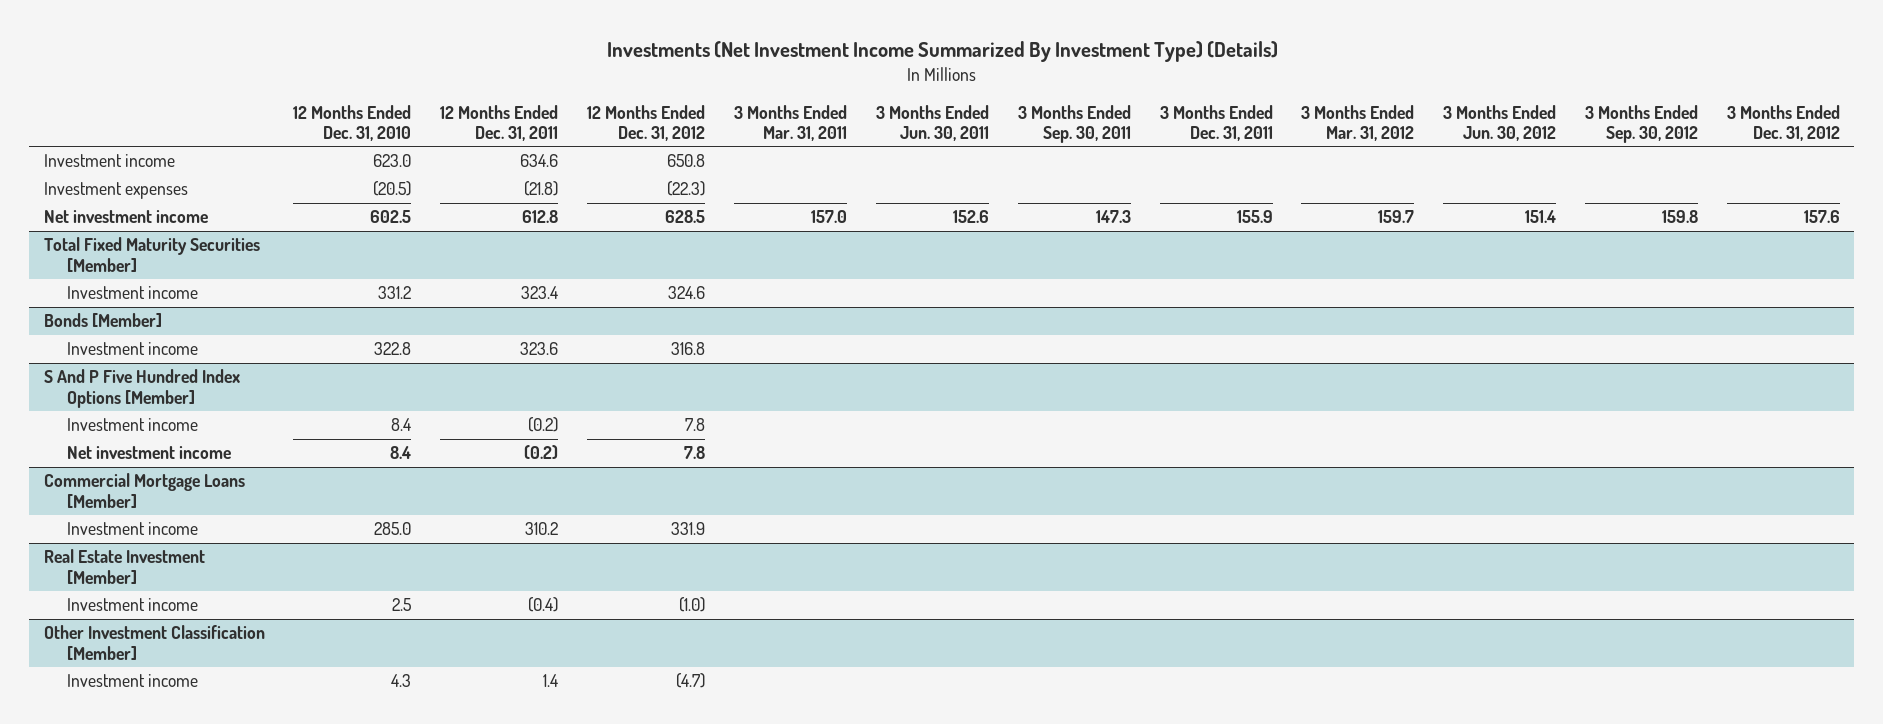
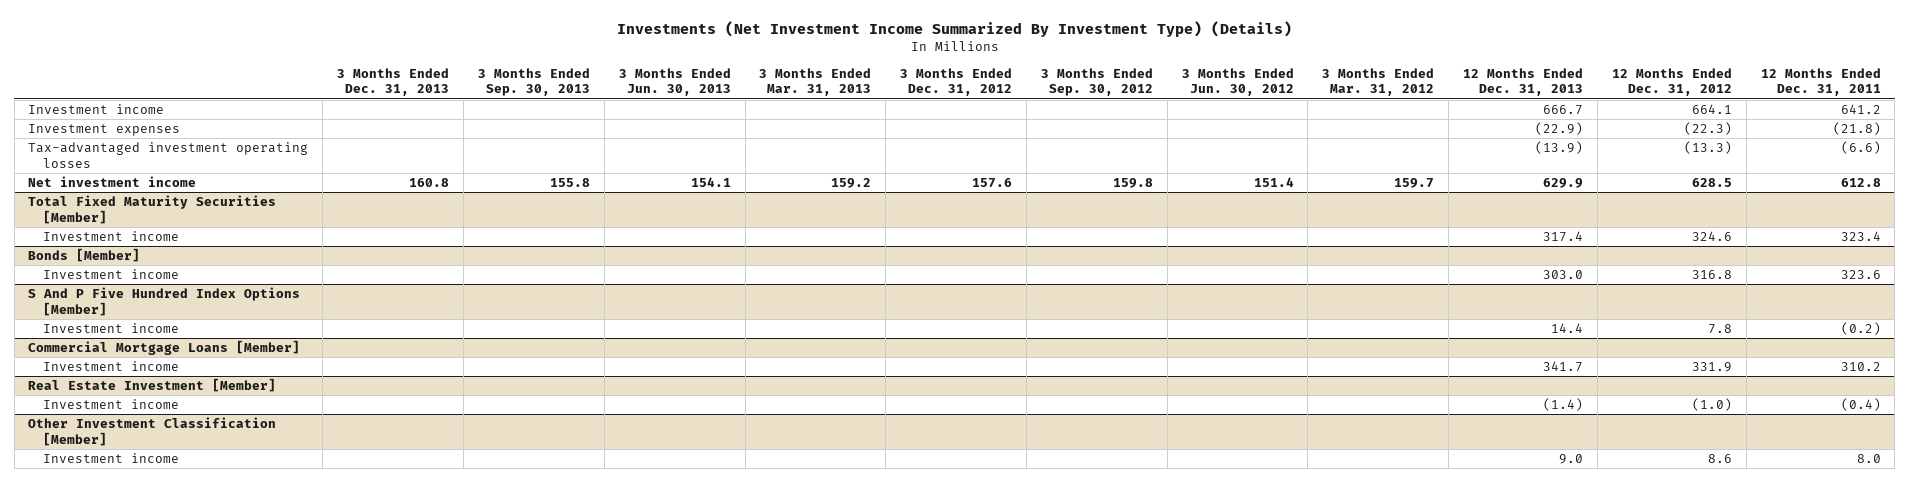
[293,104,412,142] 12 Months Ended Dec. 31, 2010 -> none
[733,104,847,142] 3 Months Ended Mar. 31, 2011 -> none
[875,104,989,142] 3 Months Ended Jun. 30, 2011 -> none
[1017,104,1131,144] 3 Months Ended Sep. 30, 2011 -> none
[1159,104,1273,142] 3 Months Ended Dec. 31, 2011 -> none
none -> [337,67,450,97] 3 Months Ended Dec. 31, 2013
none -> [477,67,590,97] 3 Months Ended Sep. 30, 2013
none -> [618,67,731,97] 3 Months Ended Jun. 30, 2013
none -> [759,67,872,97] 3 Months Ended Mar. 31, 2013
none -> [1463,67,1584,97] 12 Months Ended Dec. 31, 2013
[520,154,559,168] 634.6 -> [1840,104,1881,115] 641.2
[667,154,706,168] 650.8 -> [1691,104,1732,115] 664.1
none -> [28,142,309,169] Tax-advantaged investment operating losses
[67,446,232,460] Net investment income -> none
[543,674,559,688] 1.4 -> [1856,454,1881,464] 8.0
[676,673,706,689] (4.7) -> [1707,454,1732,464] 8.6

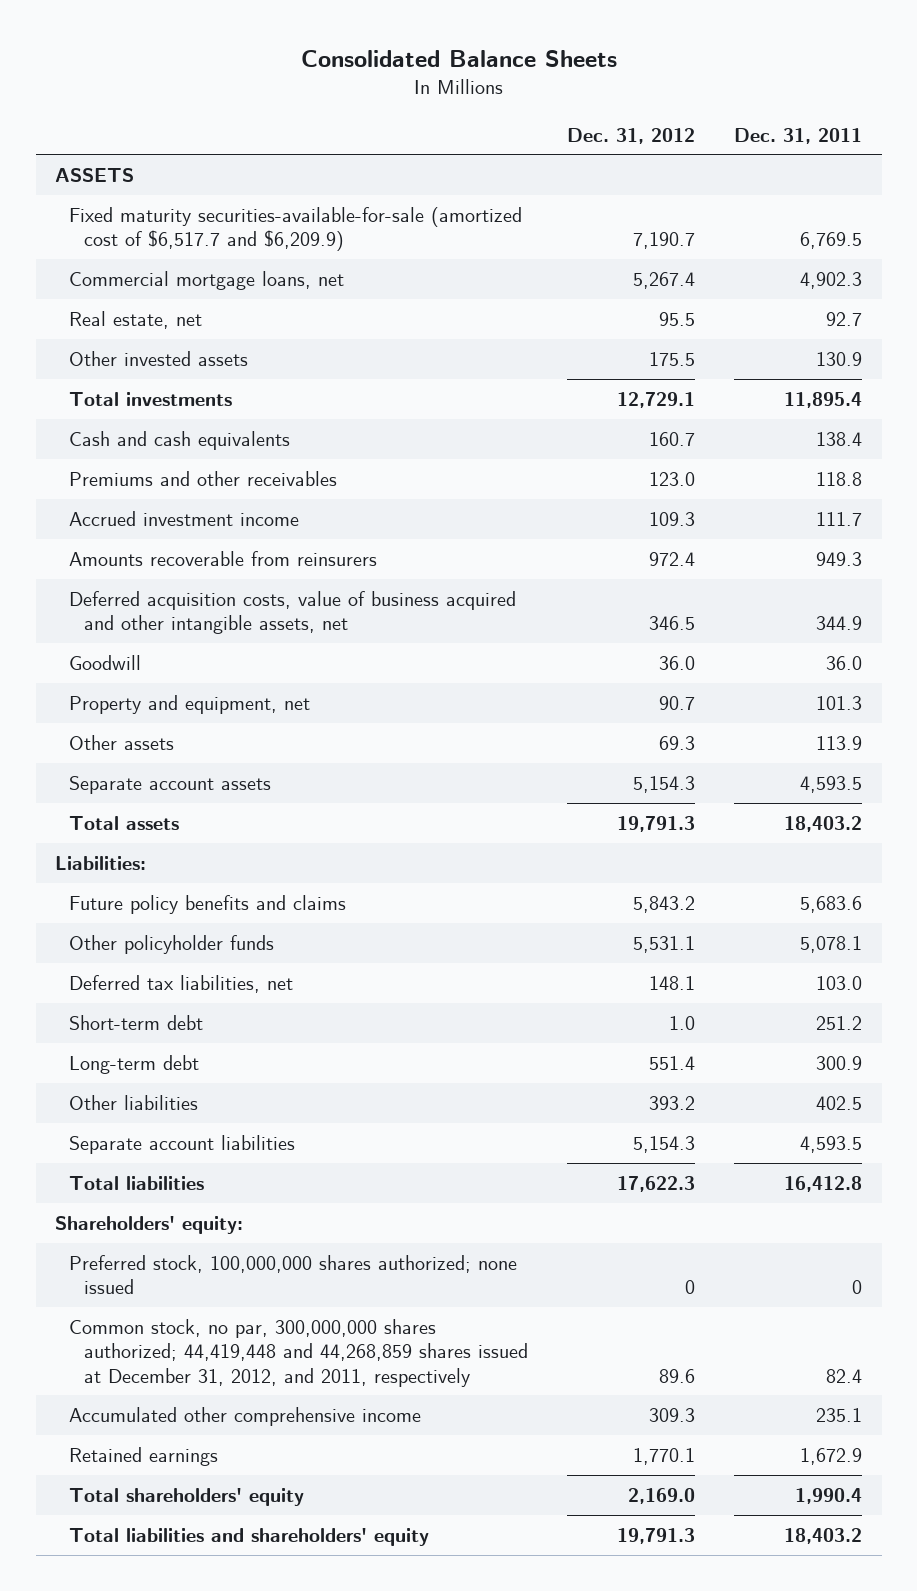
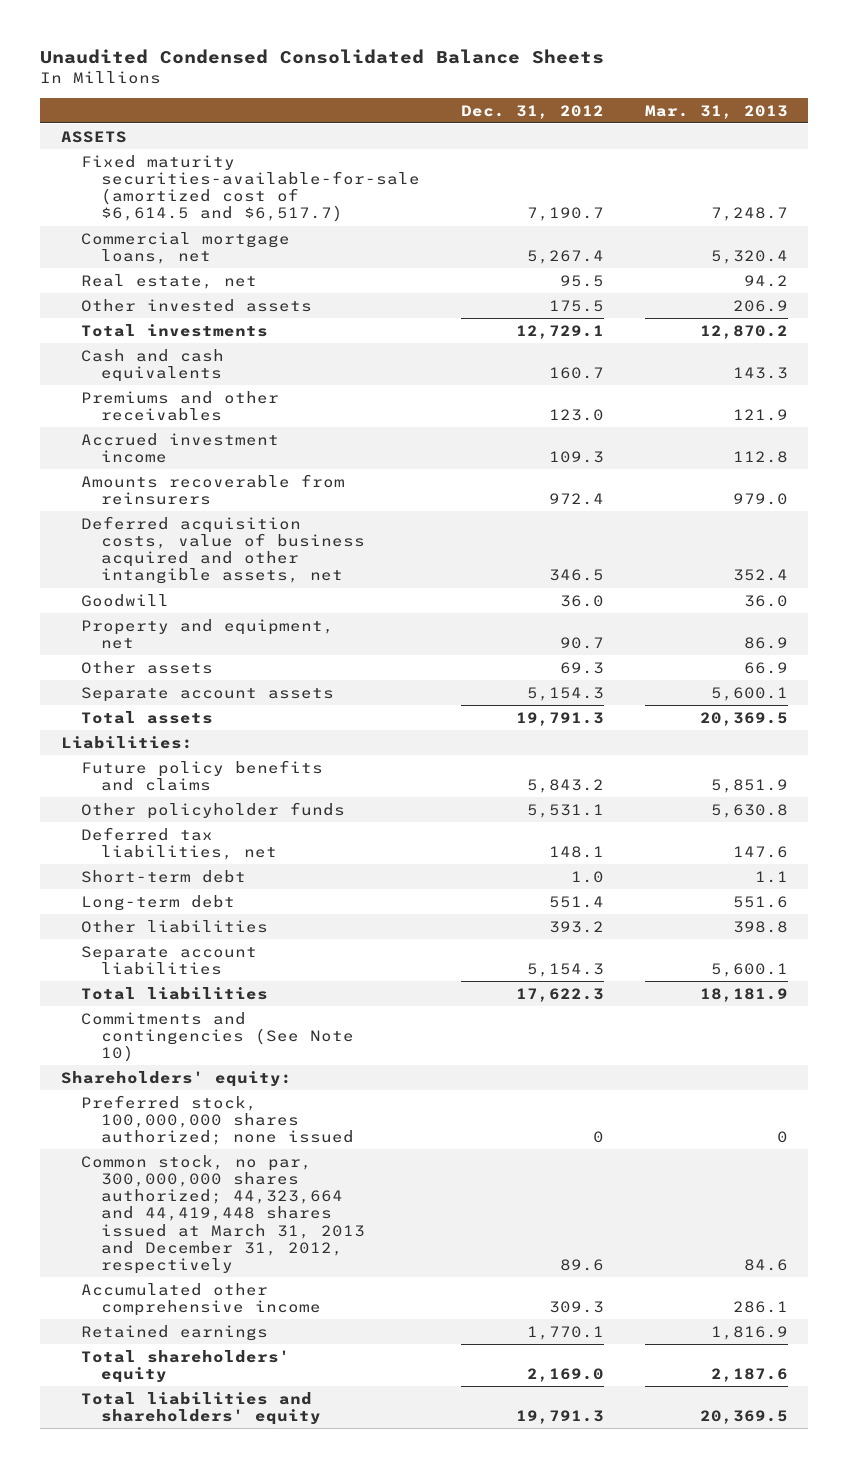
[300,50,617,68] Consolidated Balance Sheets -> [40,49,605,65] Unaudited Condensed Consolidated Balance Sheets
[734,127,863,144] Dec. 31, 2011 -> none
none -> [644,104,788,119] Mar. 31, 2013
[69,206,523,252] Fixed maturity securities-available-for-sale (amortized cost of $6,517.7 and $6,209.9) -> [80,154,420,223] Fixed maturity securities-available-for-sale (amortized cost of $6,614.5 and $6,517.7)
none -> [80,1011,354,1063] Commitments and contingencies (See Note 10)
[69,1318,528,1387] Common stock, no par, 300,000,000 shares authorized; 44,419,448 and 44,268,859 shares issued at December 31, 2012, and 2011, respectively -> [80,1154,365,1275] Common stock, no par, 300,000,000 shares authorized; 44,323,664 and 44,419,448 shares issued at March 31, 2013 and December 31, 2012, respectively

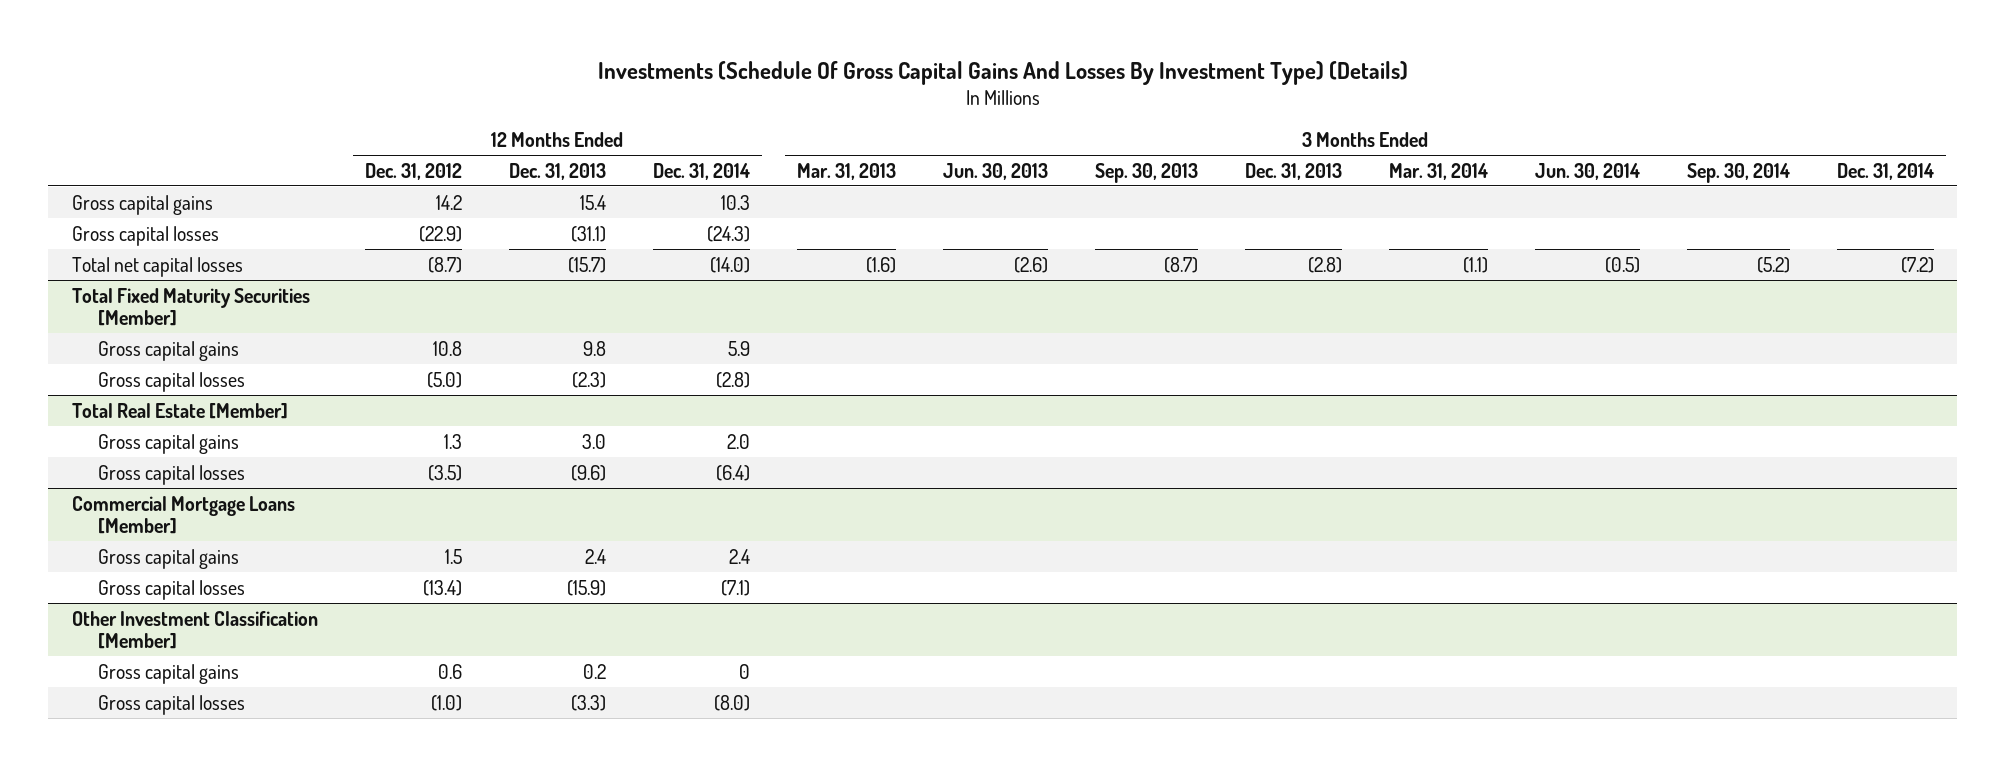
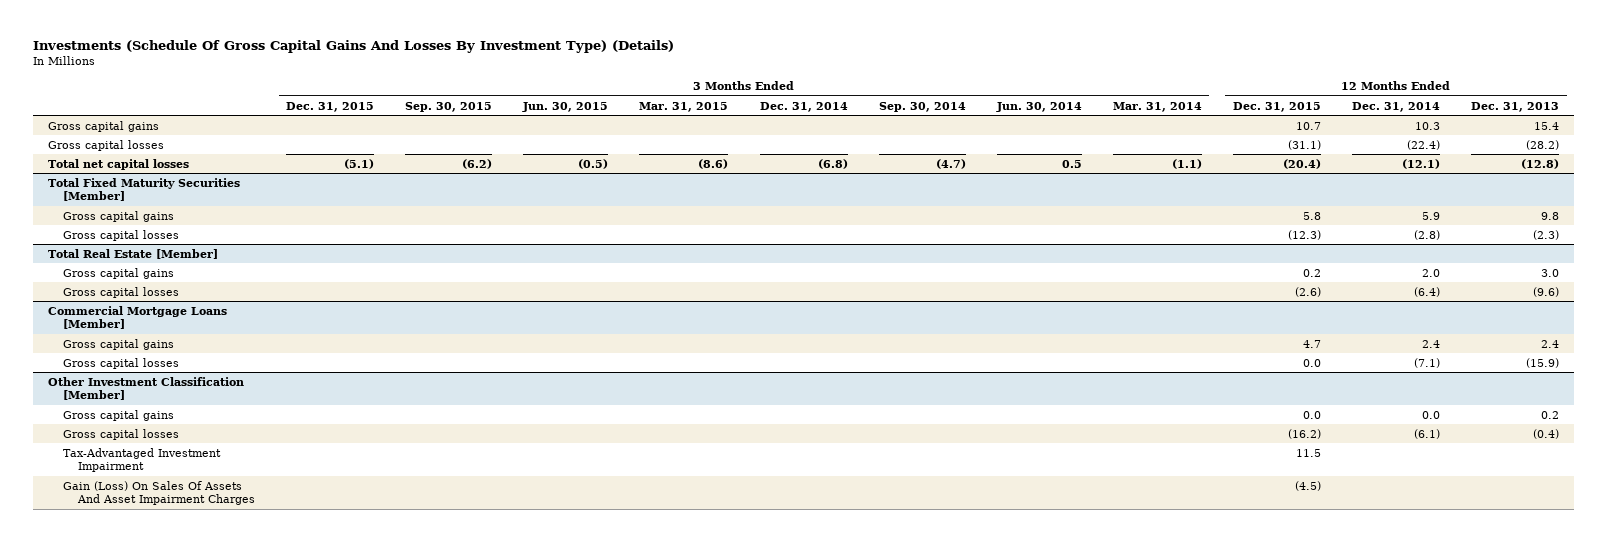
[364,162,462,180] Dec. 31, 2012 -> none
[796,162,896,180] Mar. 31, 2013 -> none
[942,162,1048,180] Jun. 30, 2013 -> none
[1094,162,1198,183] Sep. 30, 2013 -> none
[1244,162,1342,180] Dec. 31, 2013 -> none
none -> [286,101,375,112] Dec. 31, 2015
none -> [405,101,493,112] Sep. 30, 2015
none -> [522,101,609,112] Jun. 30, 2015
none -> [639,101,729,112] Mar. 31, 2015
none -> [1232,101,1321,112] Dec. 31, 2015
[570,225,606,242] (31.1) -> [1525,139,1559,150] (28.2)
[706,225,750,242] (24.3) -> [1406,139,1440,150] (22.4)
[567,256,606,273] (15.7) -> [1520,158,1559,169] (12.8)
[709,256,750,273] (14.0) -> [1401,158,1440,169] (12.1)
[1604,256,1640,273] (0.5) -> [1061,159,1082,168] 0.5
[1756,256,1790,273] (5.2) -> [935,158,966,169] (4.7)
[1900,256,1934,273] (7.2) -> [817,158,848,169] (6.8)
[738,663,750,679] 0 -> [1421,410,1440,419] 0.0
[570,694,606,711] (3.3) -> [1532,428,1559,439] (0.4)
[713,694,750,711] (8.0) -> [1413,428,1440,439] (6.1)
none -> [63,447,222,473] Tax-Advantaged Investment Impairment
none -> [63,480,256,506] Gain (Loss) On Sales Of Assets And Asset Impairment Charges

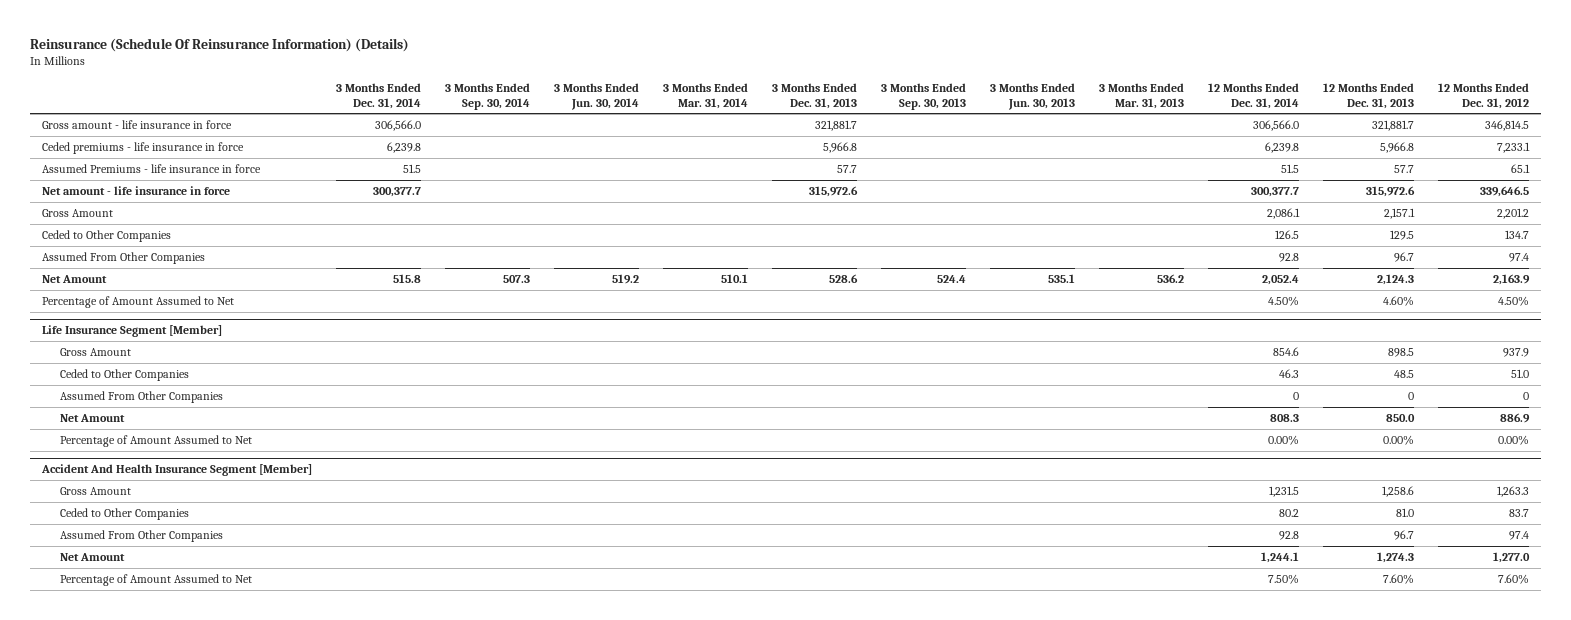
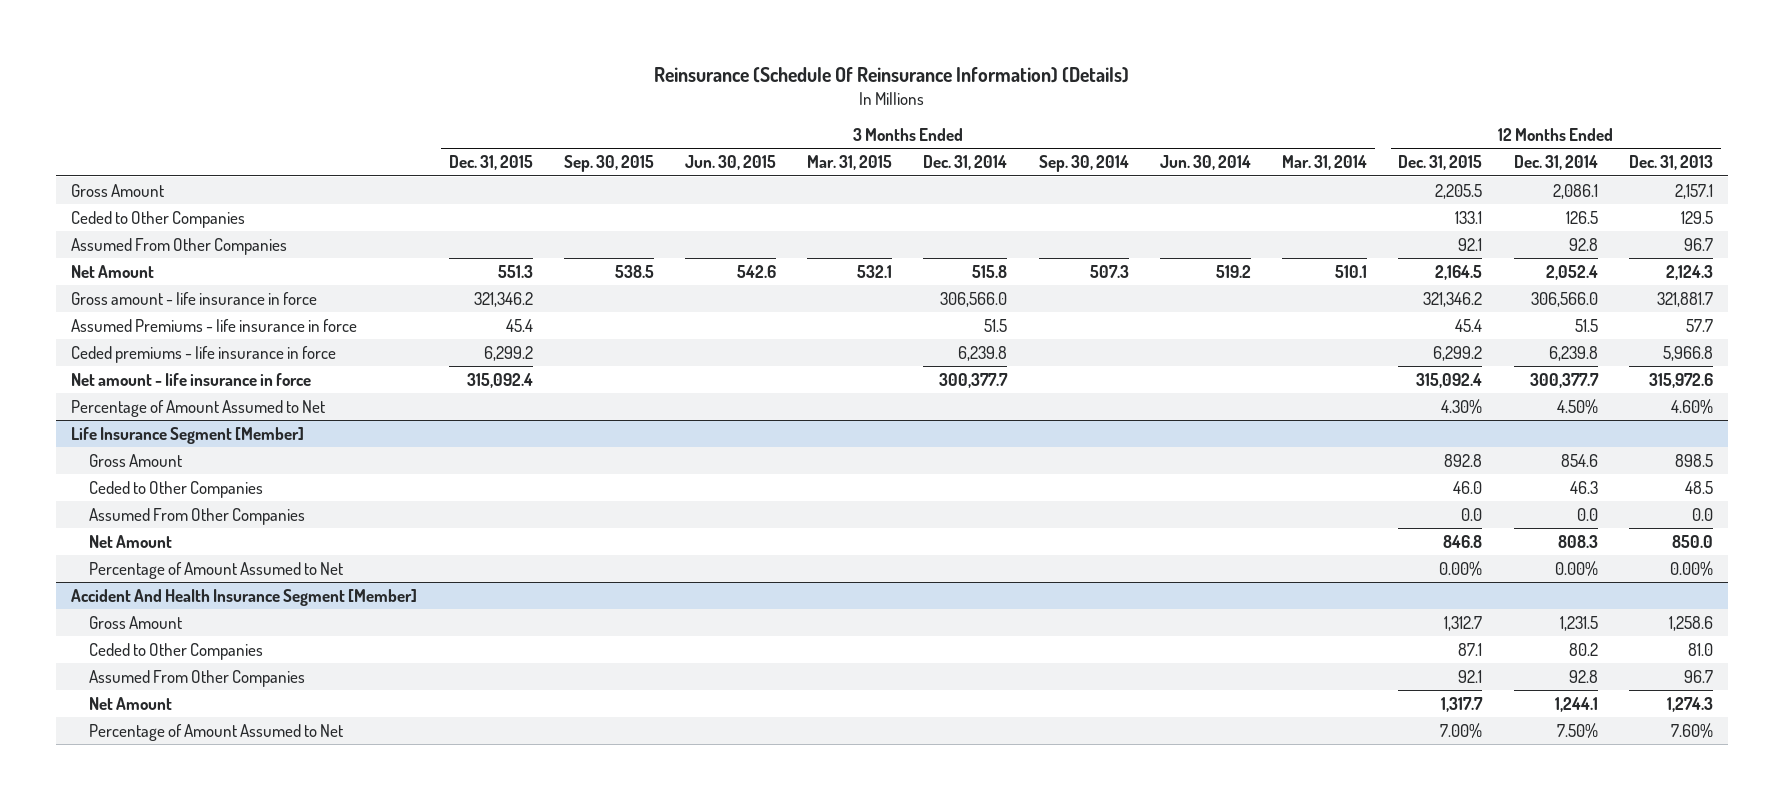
[772,83,858,109] 3 Months Ended Dec. 31, 2013 -> none
[881,83,967,110] 3 Months Ended Sep. 30, 2013 -> none
[990,83,1076,110] 3 Months Ended Jun. 30, 2013 -> none
[1099,83,1185,109] 3 Months Ended Mar. 31, 2013 -> none
[1438,83,1530,109] 12 Months Ended Dec. 31, 2012 -> none
none -> [448,155,533,171] Dec. 31, 2015
none -> [563,155,654,173] Sep. 30, 2015
none -> [684,155,776,171] Jun. 30, 2015
none -> [807,155,893,171] Mar. 31, 2015
none -> [1398,155,1483,171] Dec. 31, 2015
[41,120,232,130] Gross amount - life insurance in force -> [71,291,318,305] Gross amount - life insurance in force
[41,164,261,174] Assumed Premiums - life insurance in force -> [71,318,358,332] Assumed Premiums - life insurance in force
[41,142,244,155] Ceded premiums - life insurance in force -> [71,345,337,363] Ceded premiums - life insurance in force
[41,186,230,196] Net amount - life insurance in force -> [71,372,312,386] Net amount - life insurance in force
[1293,392,1300,401] 0 -> [1576,507,1598,521] 0.0
[1408,392,1415,401] 0 -> [1691,507,1713,521] 0.0

